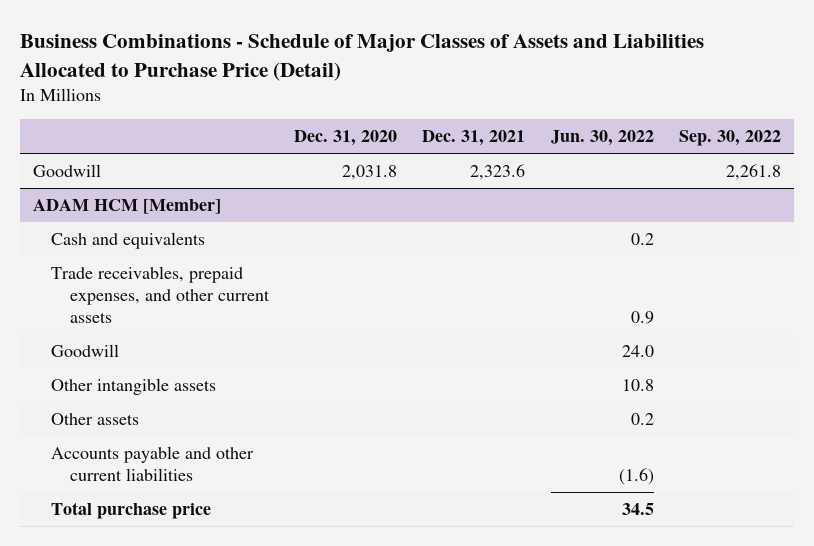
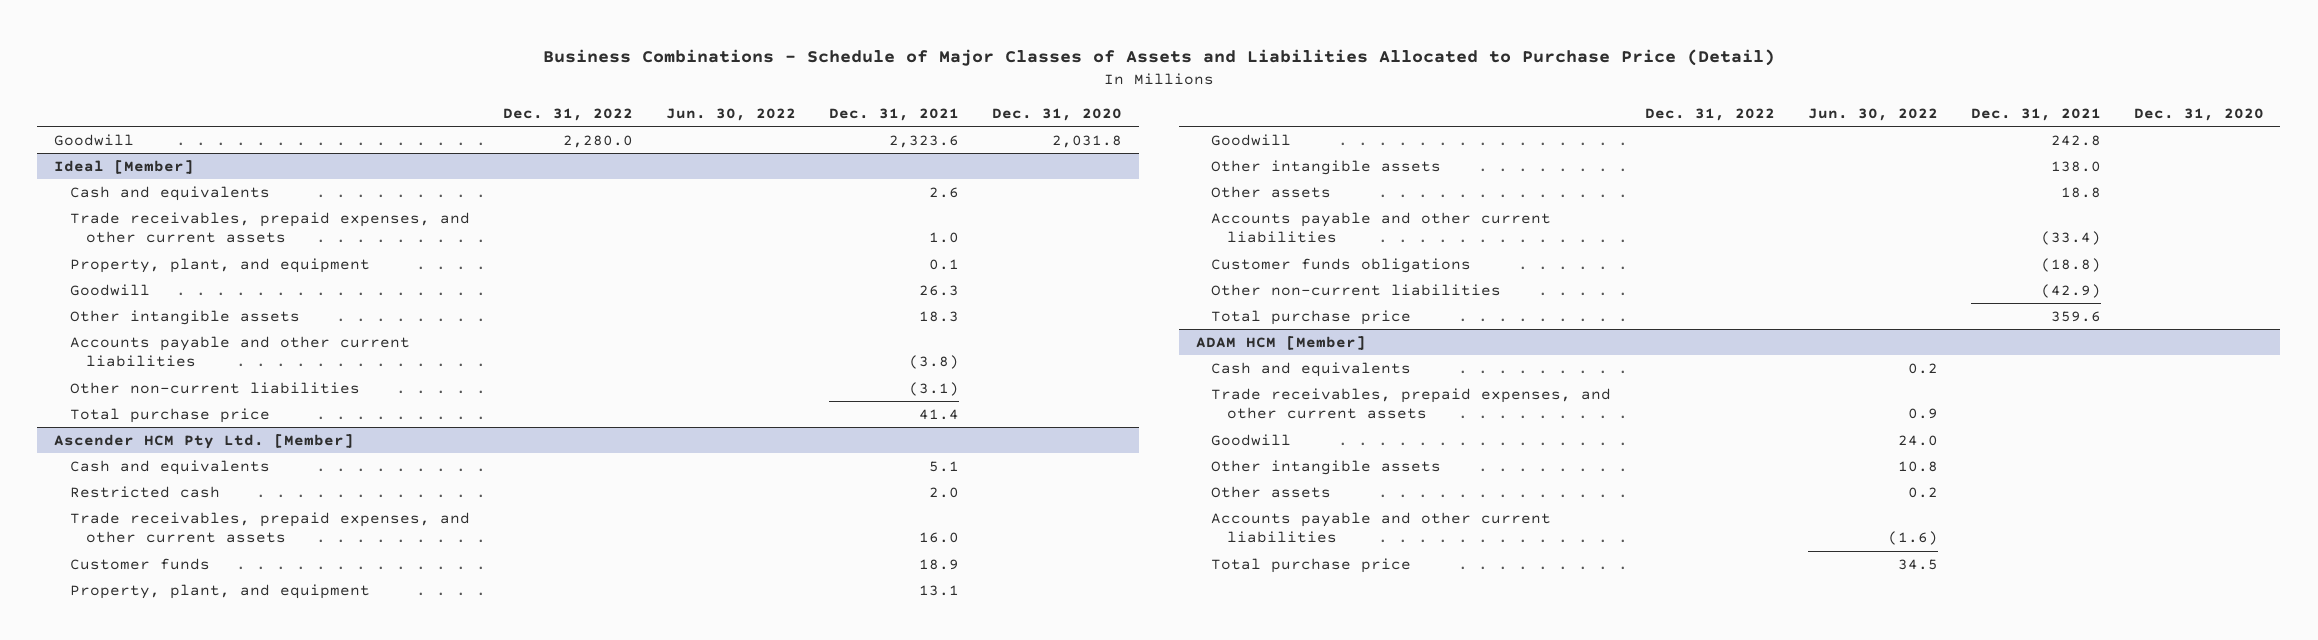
[678,130,781,147] Sep. 30, 2022 -> none
none -> [502,107,633,121] Dec. 31, 2022
none -> [54,159,195,174] Ideal [Member]
none -> [69,185,270,201] Cash and equivalents
none -> [69,211,470,244] Trade receivables, prepaid expenses, and other current assets
none -> [69,257,370,273] Property, plant, and equipment
none -> [69,283,150,296] Goodwill
none -> [69,309,300,325] Other intangible assets
none -> [69,335,410,368] Accounts payable and other current liabilities
none -> [69,381,360,394] Other non-current liabilities
none -> [69,407,270,423] Total purchase price
none -> [54,433,355,449] Ascender HCM Pty Ltd. [Member]
none -> [69,459,270,475] Cash and equivalents
none -> [69,485,220,498] Restricted cash
none -> [69,511,470,544] Trade receivables, prepaid expenses, and other current assets
none -> [69,557,210,570] Customer funds
none -> [69,583,370,599] Property, plant, and equipment
none -> [1211,133,1292,146] Goodwill
none -> [1211,159,1442,175] Other intangible assets
none -> [1211,185,1332,198] Other assets
none -> [1211,211,1552,244] Accounts payable and other current liabilities
none -> [1211,257,1472,273] Customer funds obligations
none -> [1211,283,1502,296] Other non-current liabilities
none -> [1211,309,1412,325] Total purchase price

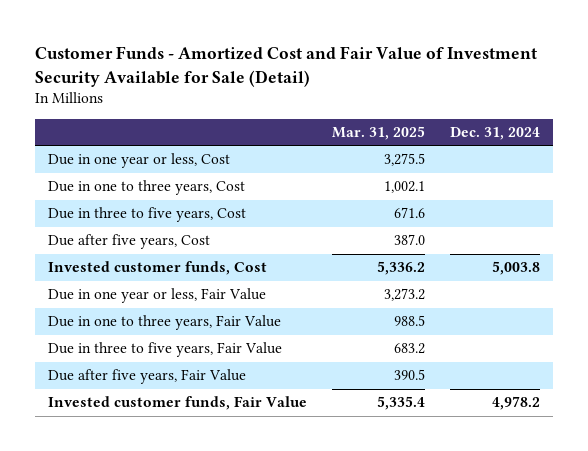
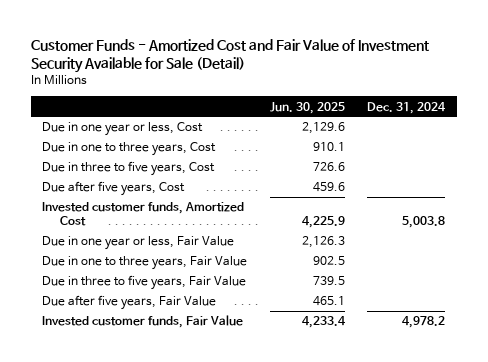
[331,125,425,140] Mar. 31, 2025 -> none
none -> [269,101,345,114] Jun. 30, 2025
[47,261,267,276] Invested customer funds, Cost -> [42,202,245,227] Invested customer funds, Amortized Cost

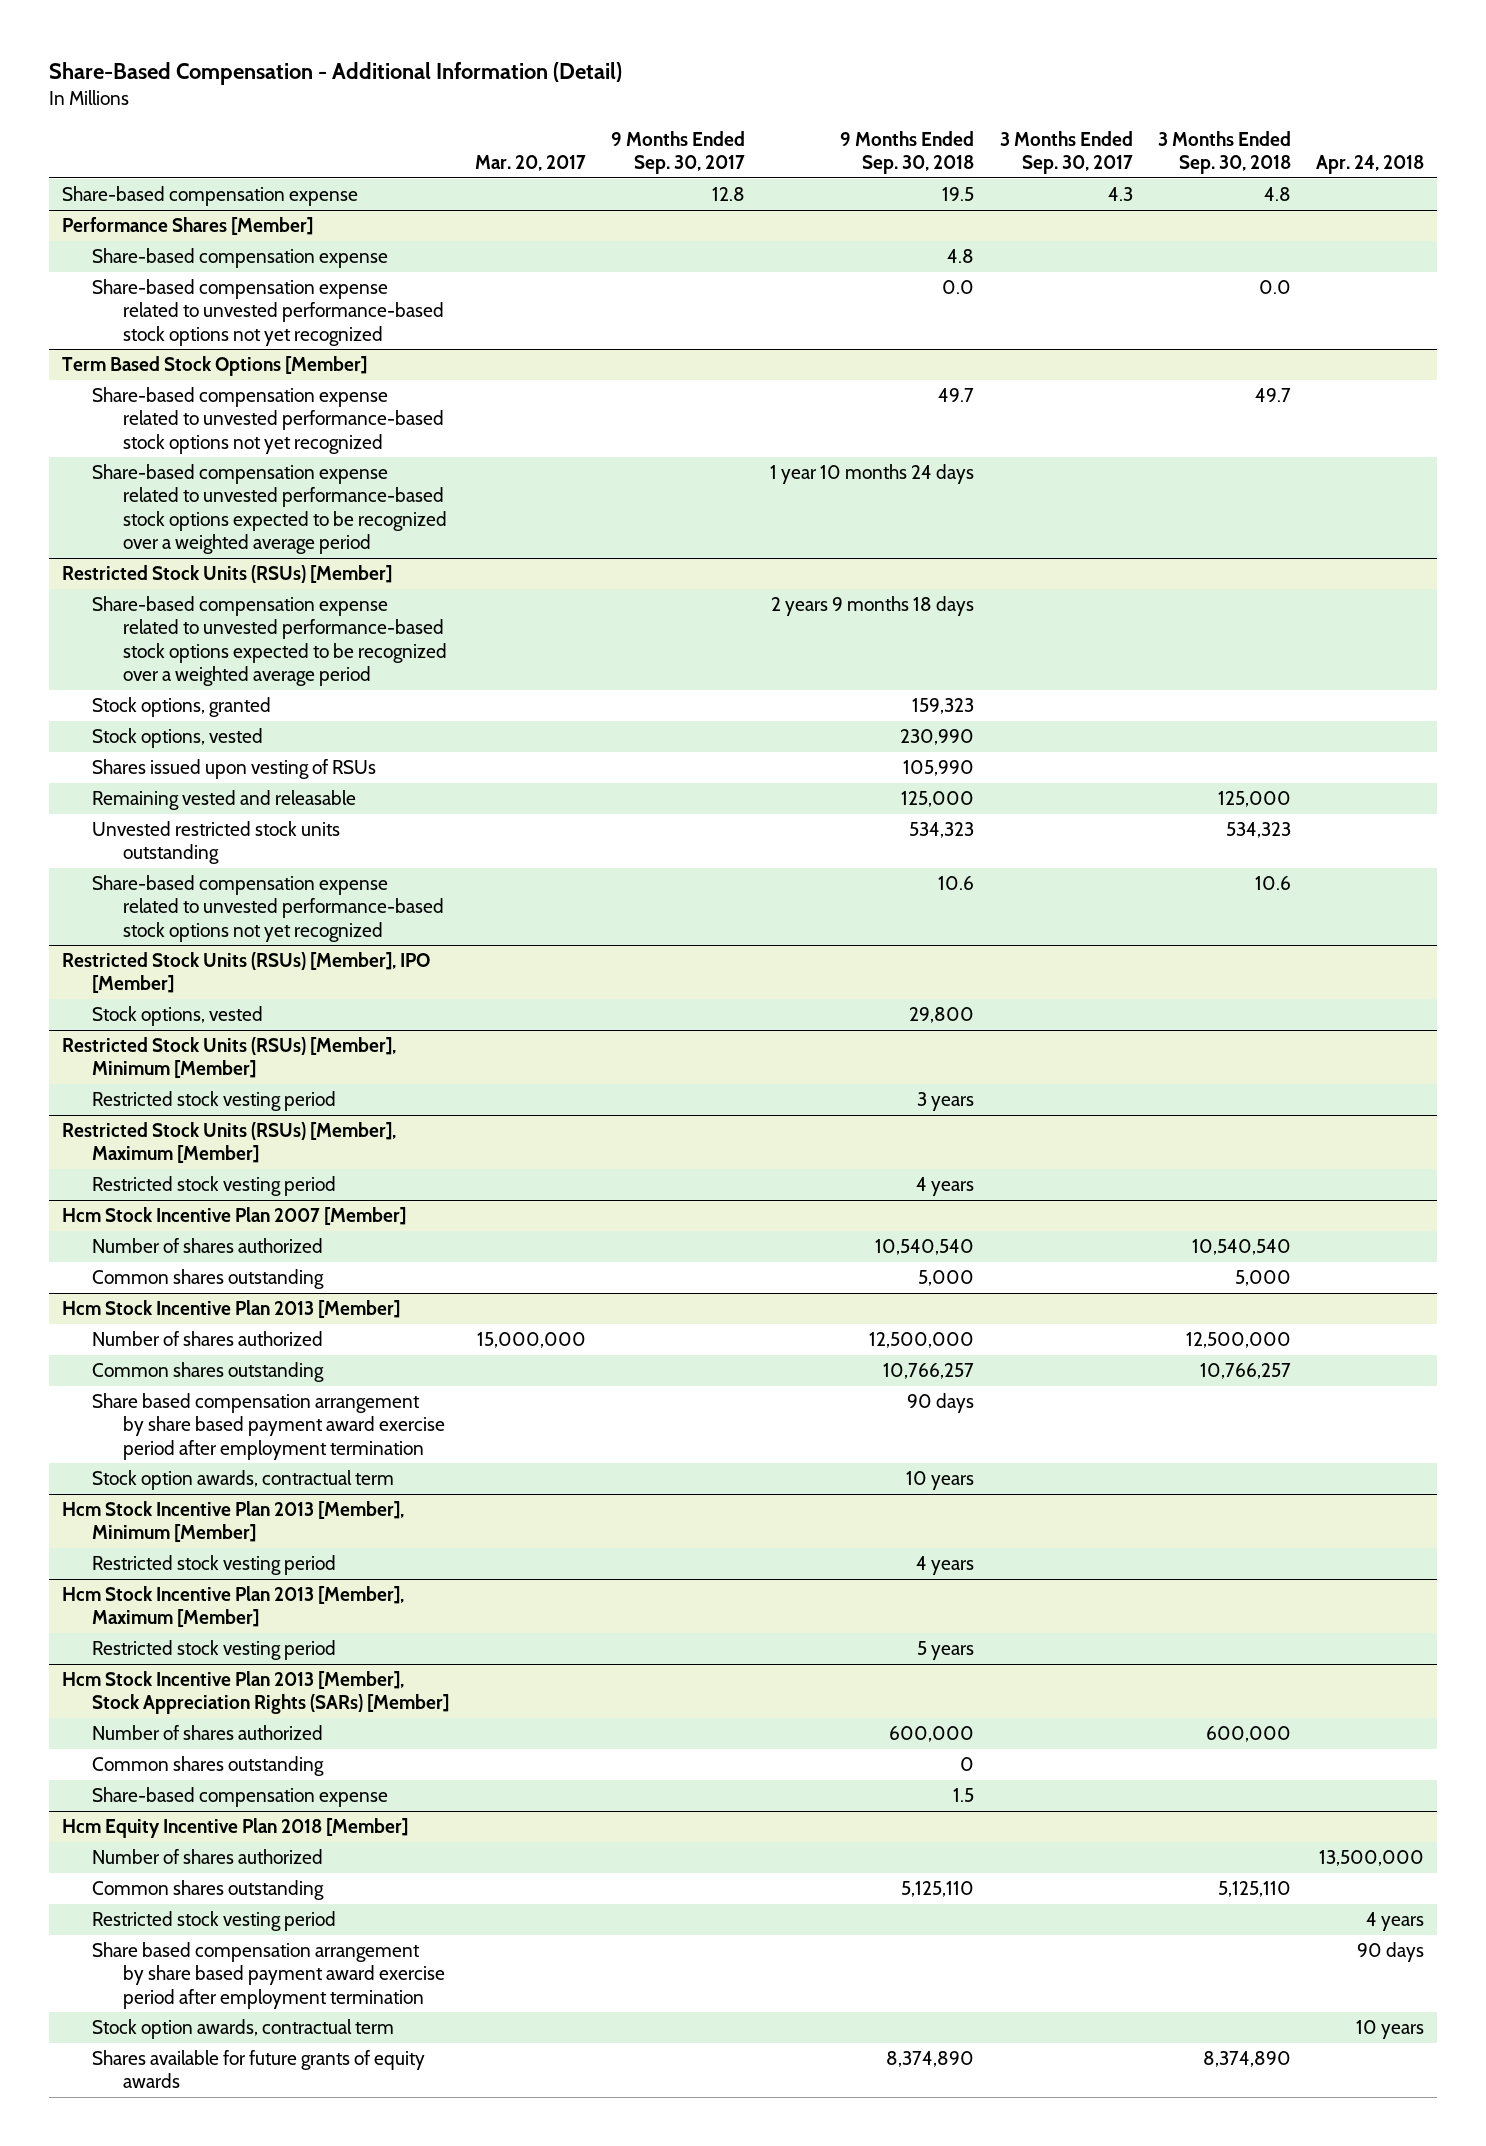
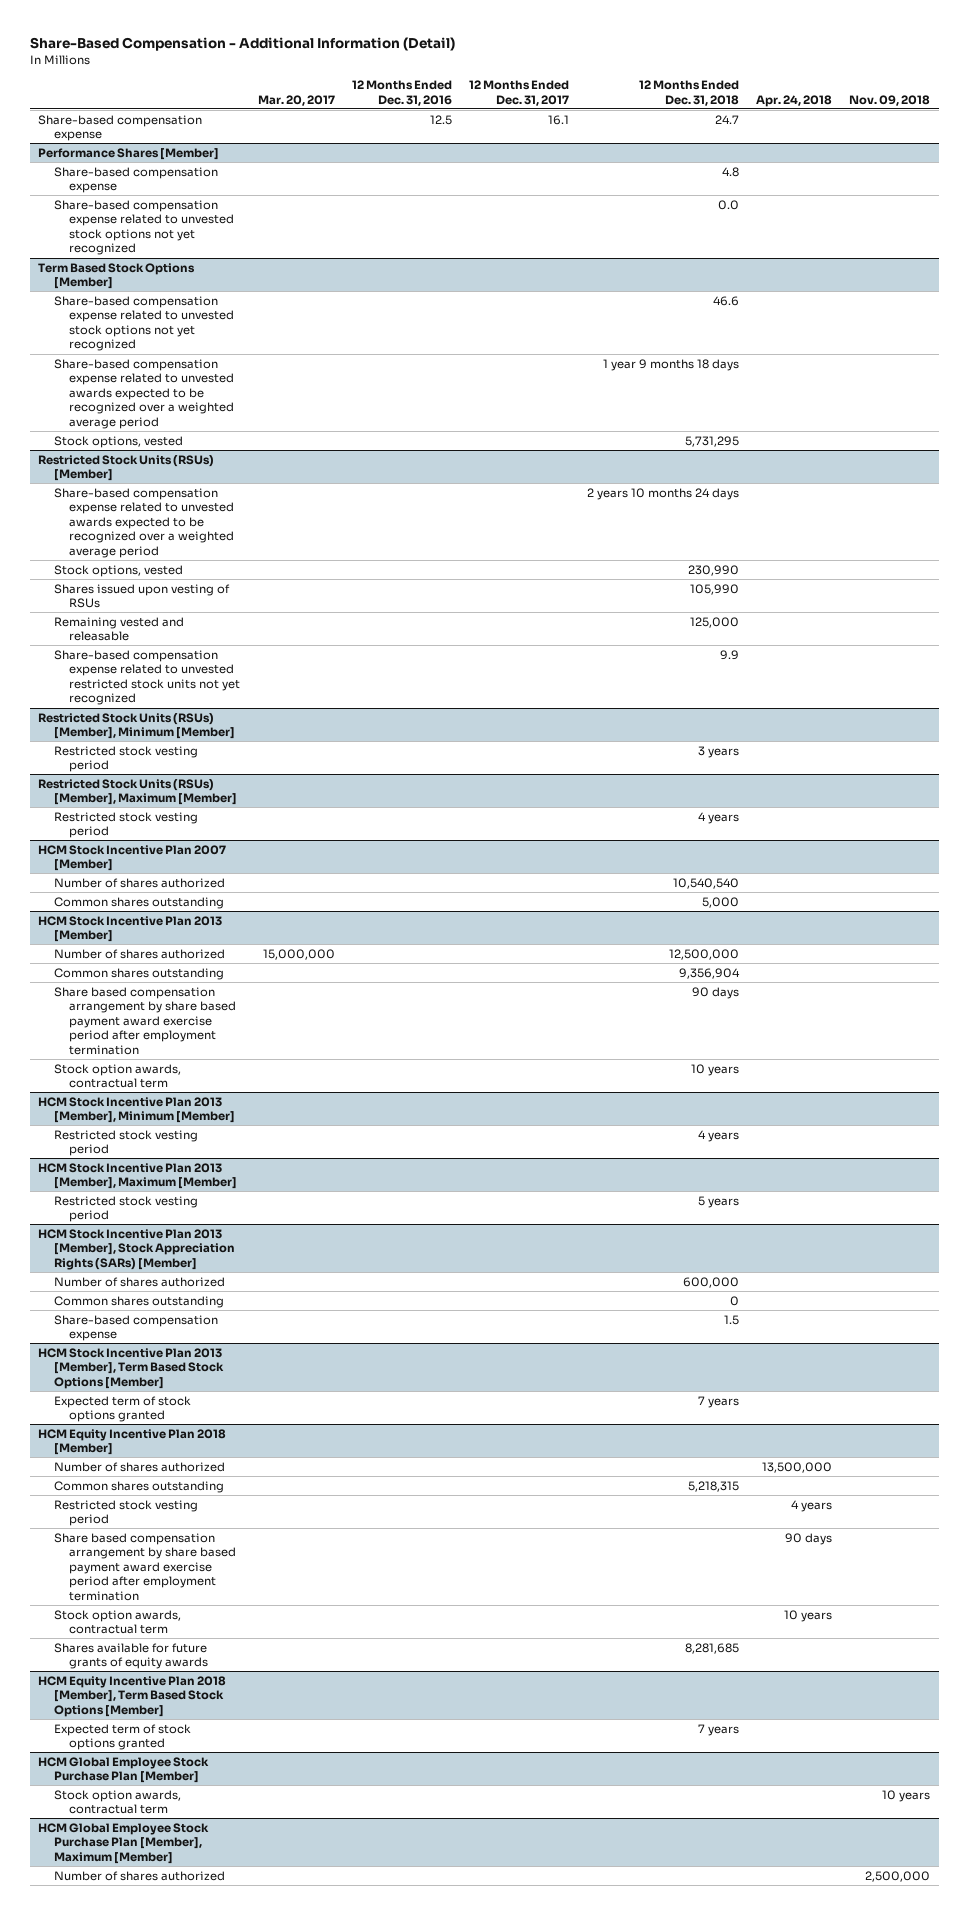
[610,130,745,175] 9 Months Ended Sep. 30, 2017 -> none
[840,130,975,175] 9 Months Ended Sep. 30, 2018 -> none
[999,130,1133,175] 3 Months Ended Sep. 30, 2017 -> none
[1157,130,1291,175] 3 Months Ended Sep. 30, 2018 -> none
none -> [351,80,452,106] 12 Months Ended Dec. 31, 2016
none -> [469,80,570,106] 12 Months Ended Dec. 31, 2017
none -> [638,80,739,106] 12 Months Ended Dec. 31, 2018
none -> [849,94,931,106] Nov. 09, 2018
[92,279,444,346] Share-based compensation expense related to unvested performance-based stock options not yet recognized -> [53,199,235,256] Share-based compensation expense related to unvested stock options not yet recognized
[92,387,444,454] Share-based compensation expense related to unvested performance-based stock options not yet recognized -> [53,295,235,352] Share-based compensation expense related to unvested stock options not yet recognized
[92,464,447,555] Share-based compensation expense related to unvested performance-based stock options expected to be recognized over a weighted average period -> [53,358,235,430] Share-based compensation expense related to unvested awards expected to be recognized over a weighted average period
none -> [53,435,183,448] Stock options, vested
[92,697,272,718] Stock options, granted -> none
[92,596,447,687] Share-based compensation expense related to unvested performance-based stock options expected to be recognized over a weighted average period -> [53,487,235,559] Share-based compensation expense related to unvested awards expected to be recognized over a weighted average period
[92,821,341,865] Unvested restricted stock units outstanding -> none
[61,952,430,994] Restricted Stock Units (RSUs) [Member], IPO [Member] -> none
[92,1006,264,1027] Stock options, vested -> none
[92,875,444,942] Share-based compensation expense related to unvested performance-based stock options not yet recognized -> [53,649,241,706] Share-based compensation expense related to unvested restricted stock units not yet recognized
[61,1207,406,1226] Hcm Stock Incentive Plan 2007 [Member] -> [38,844,227,872] HCM Stock Incentive Plan 2007 [Member]
[61,1300,400,1319] Hcm Stock Incentive Plan 2013 [Member] -> [38,915,223,943] HCM Stock Incentive Plan 2013 [Member]
[61,1501,404,1543] Hcm Stock Incentive Plan 2013 [Member], Minimum [Member] -> [38,1096,235,1124] HCM Stock Incentive Plan 2013 [Member], Minimum [Member]
[61,1586,404,1628] Hcm Stock Incentive Plan 2013 [Member], Maximum [Member] -> [38,1162,237,1190] HCM Stock Incentive Plan 2013 [Member], Maximum [Member]
[61,1671,450,1715] Hcm Stock Incentive Plan 2013 [Member], Stock Appreciation Rights (SARs) [Member] -> [38,1228,235,1270] HCM Stock Incentive Plan 2013 [Member], Stock Appreciation Rights (SARs) [Member]
none -> [38,1347,224,1389] HCM Stock Incentive Plan 2013 [Member], Term Based Stock Options [Member]
none -> [53,1395,191,1423] Expected term of stock options granted
[61,1818,408,1839] Hcm Equity Incentive Plan 2018 [Member] -> [38,1428,227,1456] HCM Equity Incentive Plan 2018 [Member]
none -> [38,1675,227,1717] HCM Equity Incentive Plan 2018 [Member], Term Based Stock Options [Member]
none -> [53,1723,191,1751] Expected term of stock options granted
none -> [38,1756,210,1784] HCM Global Employee Stock Purchase Plan [Member]
none -> [53,1789,181,1815] Stock option awards, contractual term
none -> [38,1822,210,1864] HCM Global Employee Stock Purchase Plan [Member], Maximum [Member]
none -> [53,1870,225,1881] Number of shares authorized

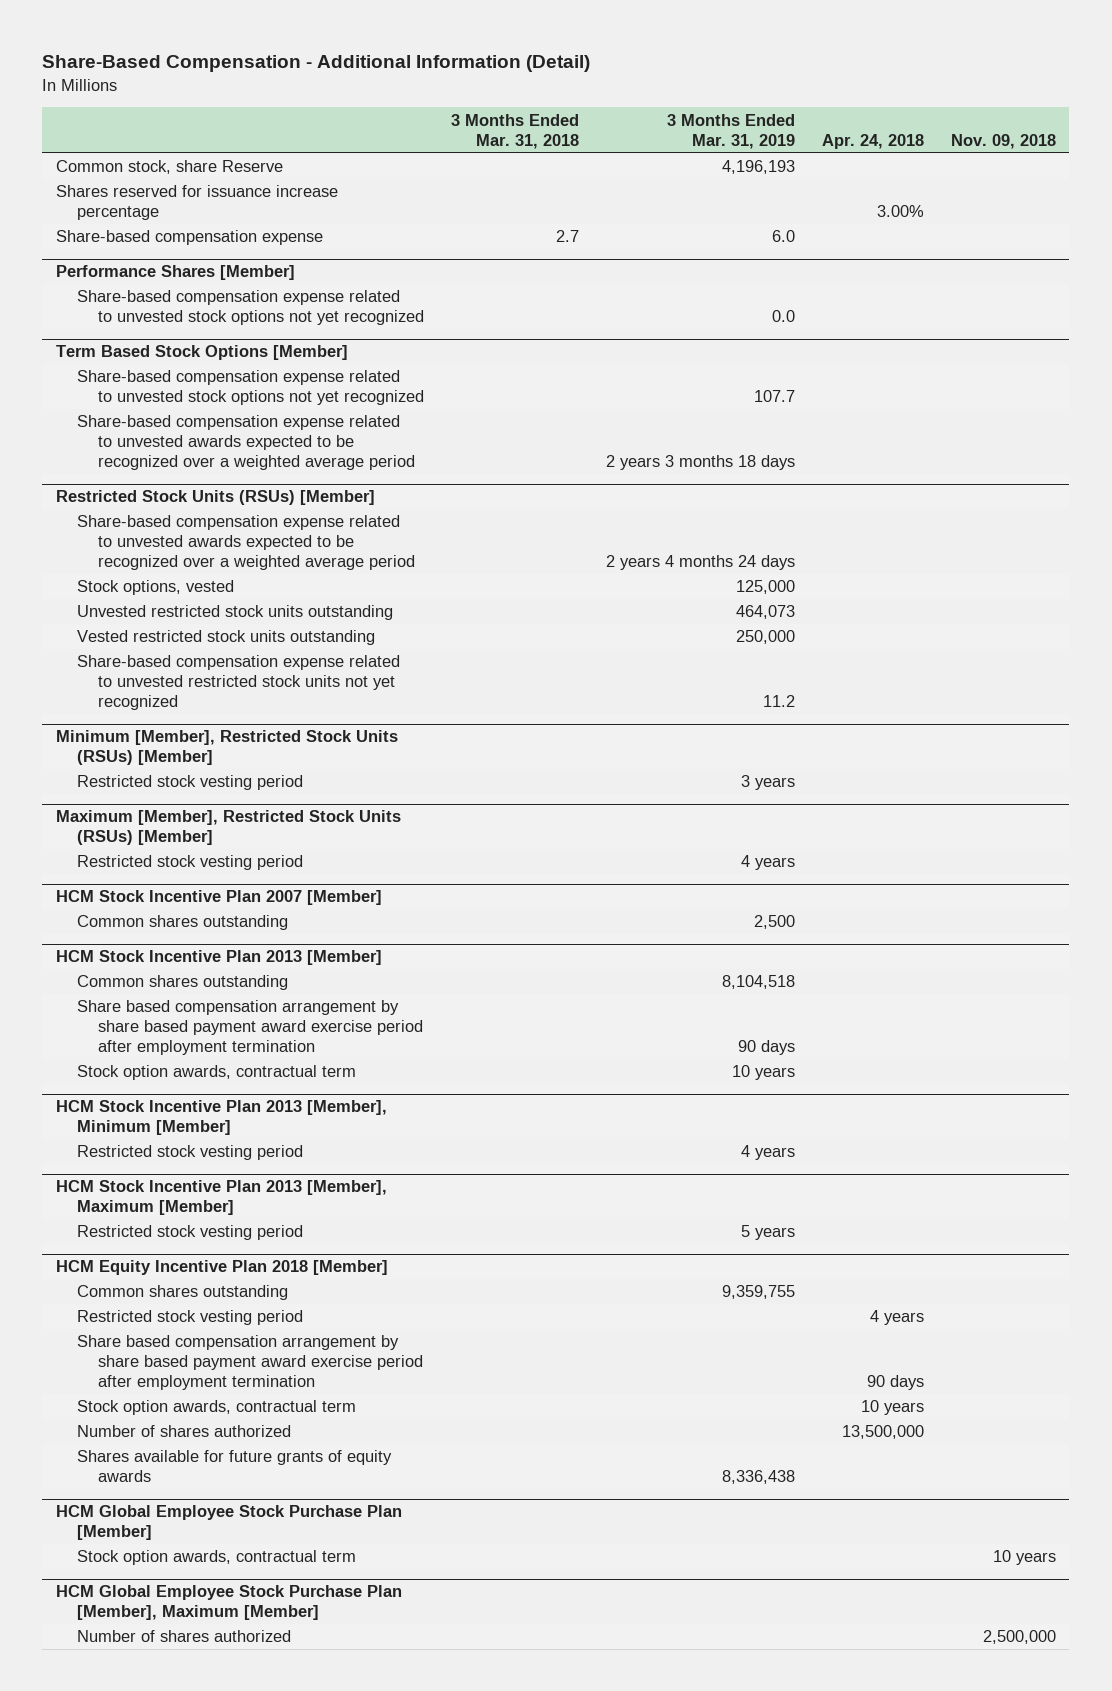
[257,94,335,106] Mar. 20, 2017 -> none
[351,80,452,106] 12 Months Ended Dec. 31, 2016 -> none
[469,80,570,106] 12 Months Ended Dec. 31, 2017 -> none
[638,80,739,106] 12 Months Ended Dec. 31, 2018 -> none
none -> [450,113,579,149] 3 Months Ended Mar. 31, 2018
none -> [666,113,795,149] 3 Months Ended Mar. 31, 2019
none -> [55,160,283,175] Common stock, share Reserve
none -> [55,185,338,221] Shares reserved for issuance increase percentage
[53,166,218,194] Share-based compensation expense -> none
[53,435,183,448] Stock options, vested -> none
[53,583,230,609] Shares issued upon vesting of RSUs -> none
[53,616,184,642] Remaining vested and releasable -> none
none -> [76,605,393,621] Unvested restricted stock units outstanding
none -> [76,630,375,646] Vested restricted stock units outstanding
[38,712,235,740] Restricted Stock Units (RSUs) [Member], Minimum [Member] -> [55,730,398,766] Minimum [Member], Restricted Stock Units (RSUs) [Member]
[38,778,237,806] Restricted Stock Units (RSUs) [Member], Maximum [Member] -> [55,810,401,846] Maximum [Member], Restricted Stock Units (RSUs) [Member]
[53,877,225,888] Number of shares authorized -> none
[53,948,225,959] Number of shares authorized -> none
[38,1228,235,1270] HCM Stock Incentive Plan 2013 [Member], Stock Appreciation Rights (SARs) [Member] -> none
[53,1276,225,1287] Number of shares authorized -> none
[53,1295,224,1308] Common shares outstanding -> none
[53,1314,218,1342] Share-based compensation expense -> none
[38,1347,224,1389] HCM Stock Incentive Plan 2013 [Member], Term Based Stock Options [Member] -> none
[53,1395,191,1423] Expected term of stock options granted -> none
[53,1461,225,1472] Number of shares authorized -> [76,1425,291,1438] Number of shares authorized
[38,1675,227,1717] HCM Equity Incentive Plan 2018 [Member], Term Based Stock Options [Member] -> none
[53,1723,191,1751] Expected term of stock options granted -> none

